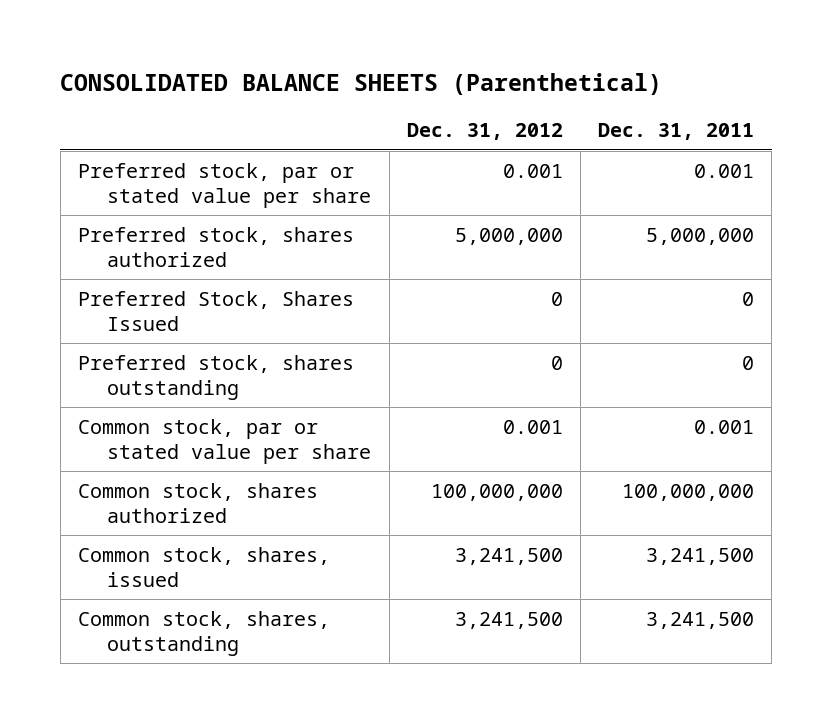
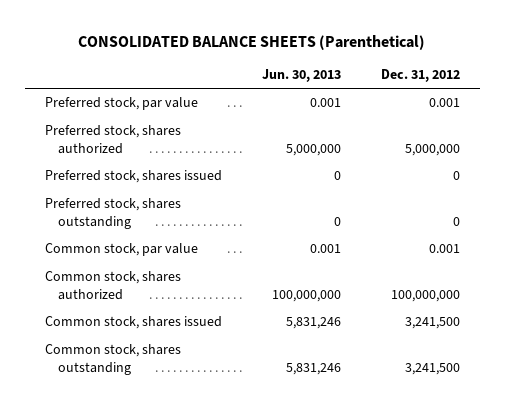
[598,123,755,141] Dec. 31, 2011 -> none
none -> [261,68,341,82] Jun. 30, 2013
[77,162,372,208] Preferred stock, par or stated value per share -> [45,97,199,111] Preferred stock, par value
[77,290,354,331] Preferred Stock, Shares Issued -> [45,170,223,184] Preferred stock, shares issued
[77,418,372,464] Common stock, par or stated value per share -> [45,243,199,257] Common stock, par value
[77,546,330,587] Common stock, shares, issued -> [45,316,223,330] Common stock, shares issued
[77,610,330,656] Common stock, shares, outstanding -> [45,344,182,375] Common stock, shares outstanding

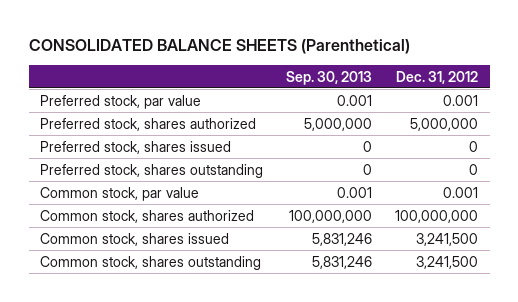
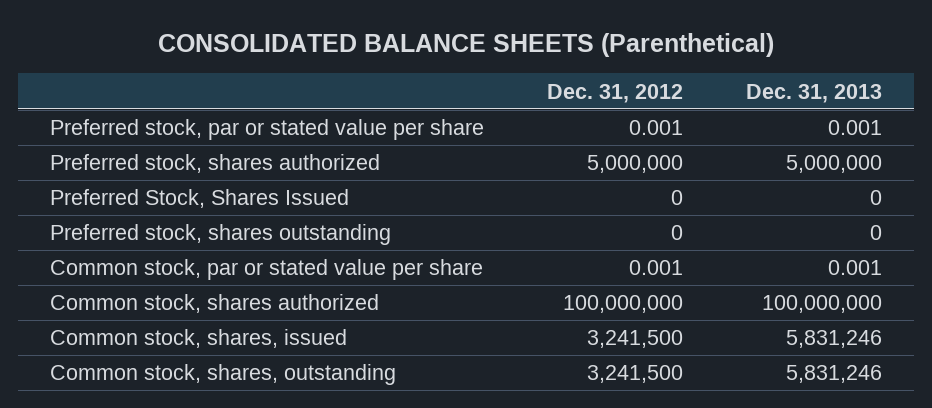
[286,70,373,85] Sep. 30, 2013 -> none
none -> [746,83,883,103] Dec. 31, 2013
[40,94,202,109] Preferred stock, par value -> [49,119,484,141] Preferred stock, par or stated value per share
[40,140,232,154] Preferred stock, shares issued -> [49,189,349,209] Preferred Stock, Shares Issued
[40,186,200,201] Common stock, par value -> [49,259,483,281] Common stock, par or stated value per share
[40,232,230,246] Common stock, shares issued -> [49,329,347,349] Common stock, shares, issued
[40,255,262,270] Common stock, shares outstanding -> [49,364,396,386] Common stock, shares, outstanding

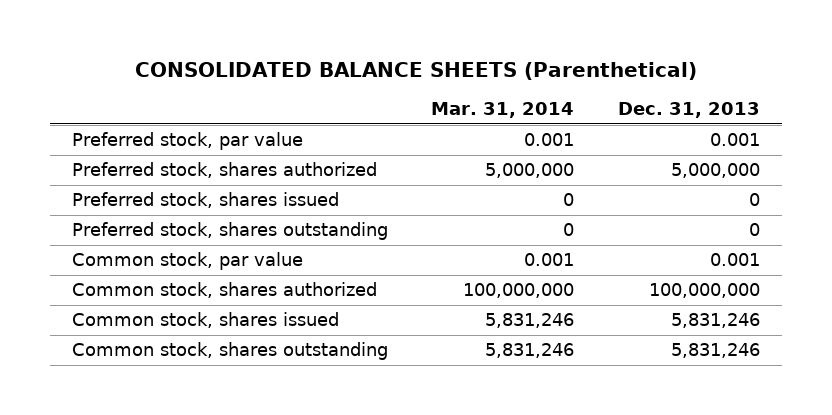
[546,83,683,103] Dec. 31, 2012 -> none
none -> [431,102,575,119] Mar. 31, 2014
[49,119,484,141] Preferred stock, par or stated value per share -> [71,132,303,151] Preferred stock, par value
[49,189,349,209] Preferred Stock, Shares Issued -> [71,192,339,209] Preferred stock, shares issued
[49,259,483,281] Common stock, par or stated value per share -> [71,252,303,271] Common stock, par value
[49,329,347,349] Common stock, shares, issued -> [71,312,339,329] Common stock, shares issued
[49,364,396,386] Common stock, shares, outstanding -> [71,342,388,361] Common stock, shares outstanding

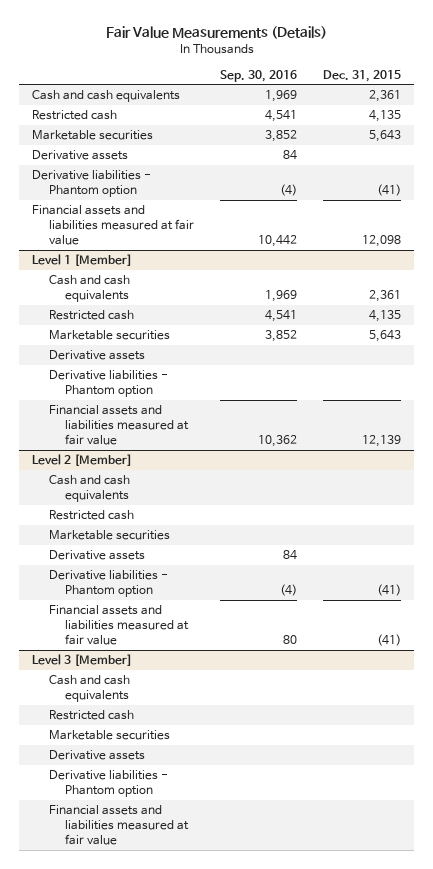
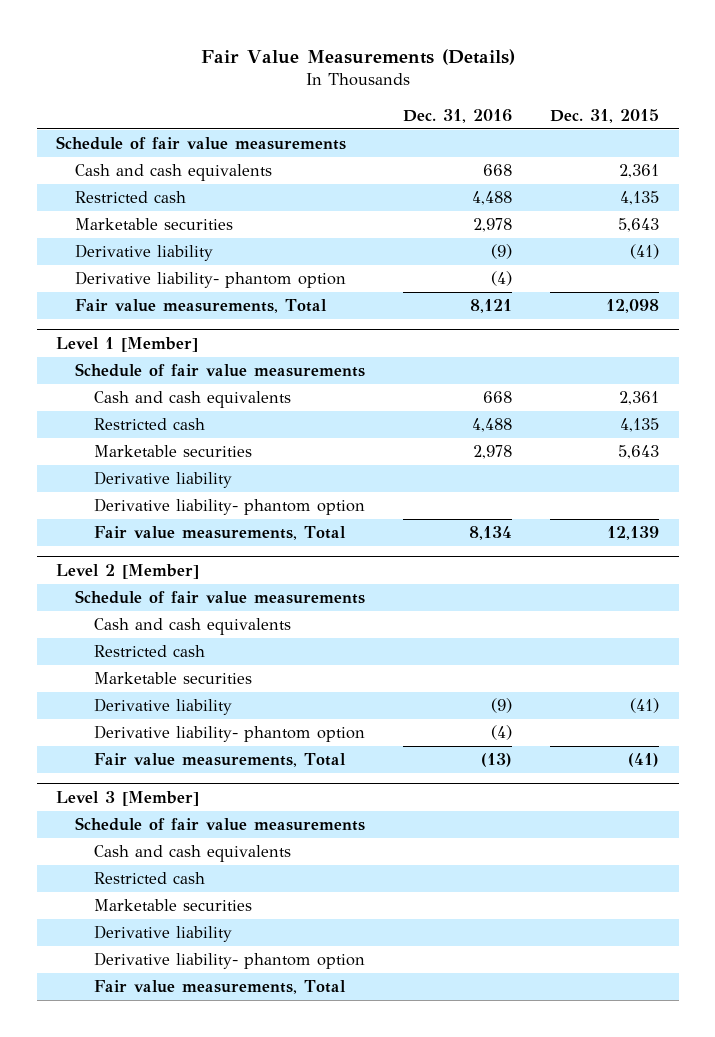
[219,69,297,82] Sep. 30, 2016 -> none
none -> [403,108,513,123] Dec. 31, 2016
none -> [56,136,347,151] Schedule of fair value measurements
[32,150,129,161] Derivative assets -> none
[32,170,152,197] Derivative liabilities - Phantom option -> [74,244,213,262] Derivative liability
none -> [74,271,346,289] Derivative liability- phantom option
[32,205,194,245] Financial assets and liabilities measured at fair value -> [74,299,327,314] Fair value measurements, Total
none -> [74,363,365,378] Schedule of fair value measurements
[48,350,145,361] Derivative assets -> none
[48,370,168,397] Derivative liabilities - Phantom option -> [93,471,232,489] Derivative liability
none -> [93,498,365,516] Derivative liability- phantom option
[48,405,189,445] Financial assets and liabilities measured at fair value -> [93,526,346,541] Fair value measurements, Total
none -> [74,590,365,605] Schedule of fair value measurements
[48,550,145,561] Derivative assets -> none
[48,570,168,597] Derivative liabilities - Phantom option -> [93,698,232,716] Derivative liability
none -> [93,725,365,743] Derivative liability- phantom option
[48,605,189,645] Financial assets and liabilities measured at fair value -> [93,753,346,768] Fair value measurements, Total
none -> [74,817,365,832] Schedule of fair value measurements
[48,750,145,761] Derivative assets -> none
[48,770,168,797] Derivative liabilities - Phantom option -> [93,925,232,943] Derivative liability
none -> [93,952,365,970] Derivative liability- phantom option
[48,805,189,845] Financial assets and liabilities measured at fair value -> [93,980,346,995] Fair value measurements, Total

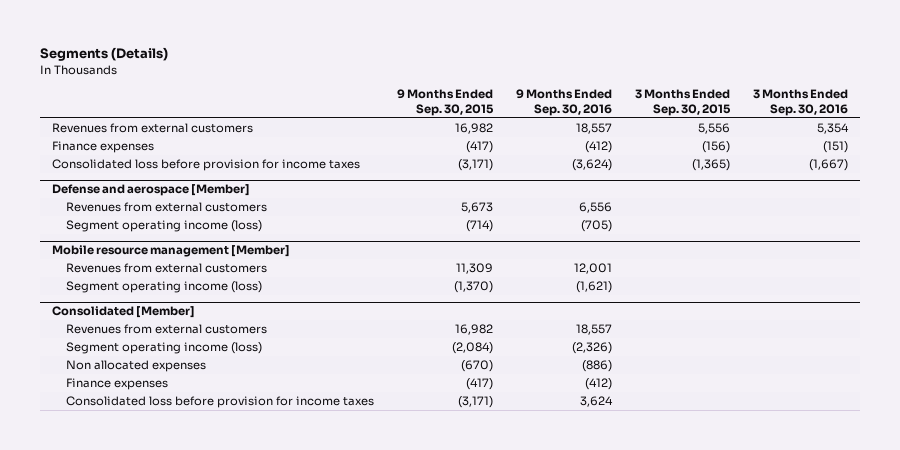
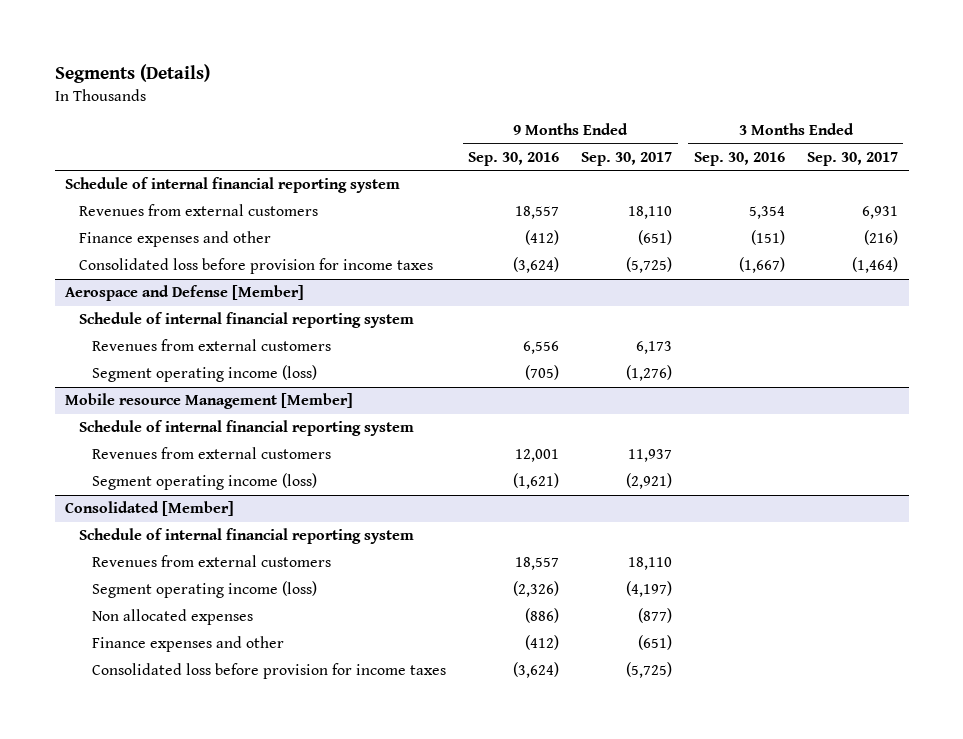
[397,89,495,116] 9 Months Ended Sep. 30, 2015 -> none
[635,89,732,116] 3 Months Ended Sep. 30, 2015 -> none
none -> [581,151,673,166] Sep. 30, 2017
none -> [806,151,898,166] Sep. 30, 2017
none -> [65,177,401,194] Schedule of internal financial reporting system
[51,141,154,154] Finance expenses -> [78,231,271,248] Finance expenses and other
[51,184,250,197] Defense and aerospace [Member] -> [65,285,305,302] Aerospace and Defense [Member]
none -> [78,312,414,329] Schedule of internal financial reporting system
[51,245,290,258] Mobile resource management [Member] -> [65,393,354,410] Mobile resource Management [Member]
none -> [78,420,414,437] Schedule of internal financial reporting system
none -> [78,528,414,545] Schedule of internal financial reporting system
[66,378,169,391] Finance expenses -> [92,636,285,653] Finance expenses and other
[580,396,614,408] 3,624 -> [513,662,560,679] (3,624)

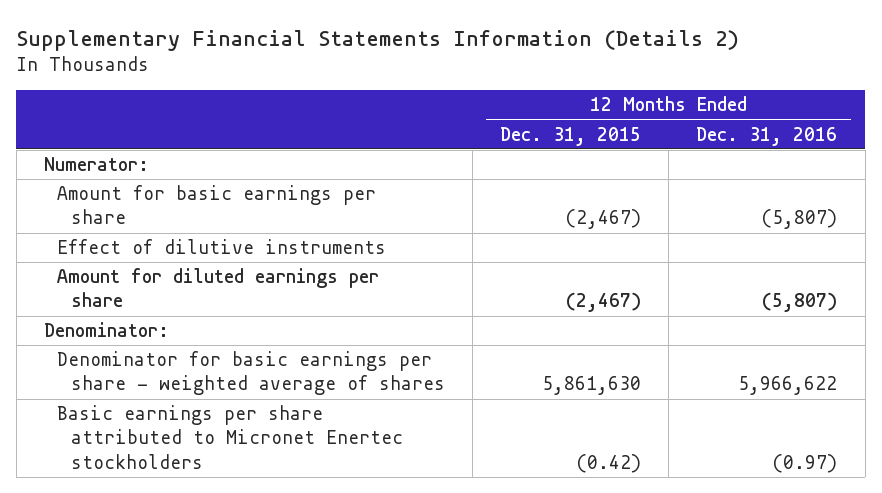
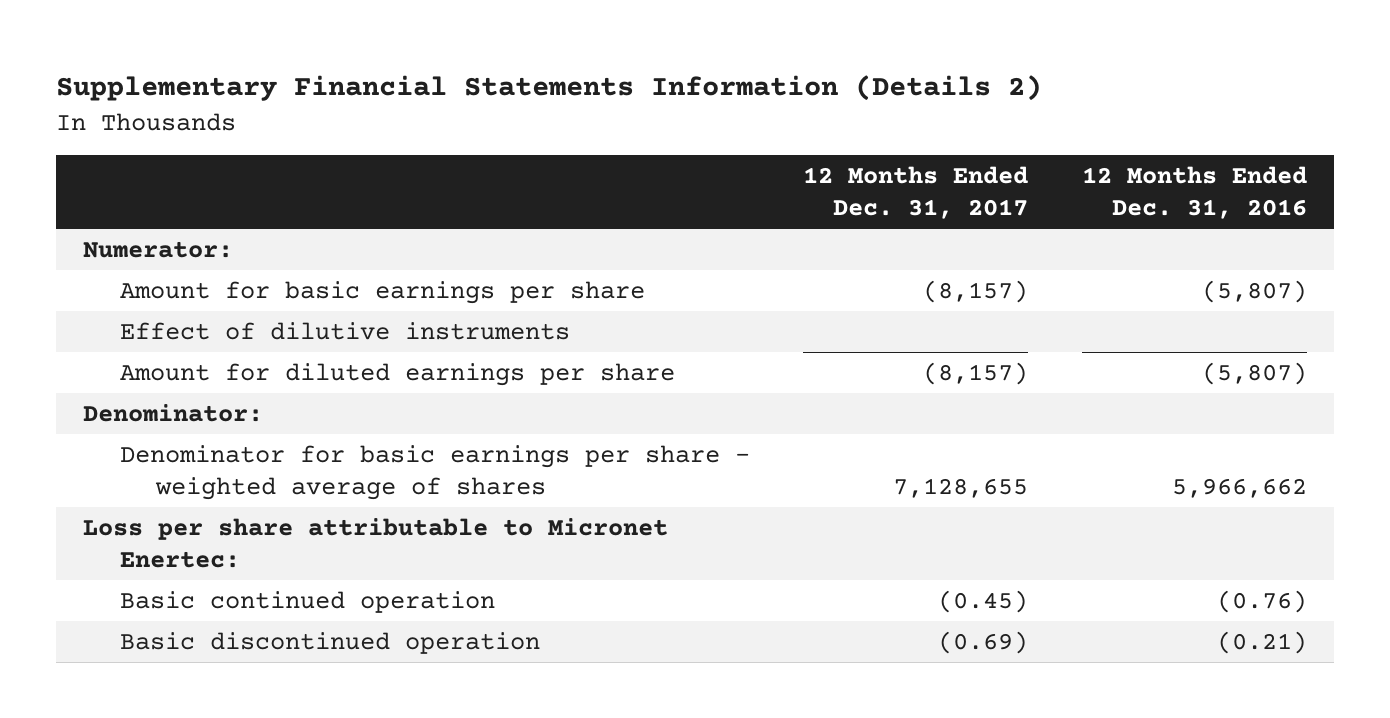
[499,126,641,146] Dec. 31, 2015 -> none
none -> [803,165,1029,219] 12 Months Ended Dec. 31, 2017
[57,405,403,469] Basic earnings per share attributed to Micronet Enertec stockholders -> none
[738,376,838,396] 5,966,622 -> [1172,478,1308,499] 5,966,662
none -> [82,517,668,569] Loss per share attributable to Micronet Enertec:
none -> [119,590,495,613] Basic continued operation
none -> [119,631,540,654] Basic discontinued operation

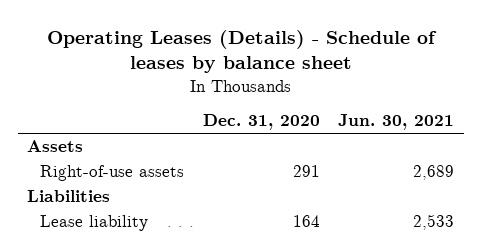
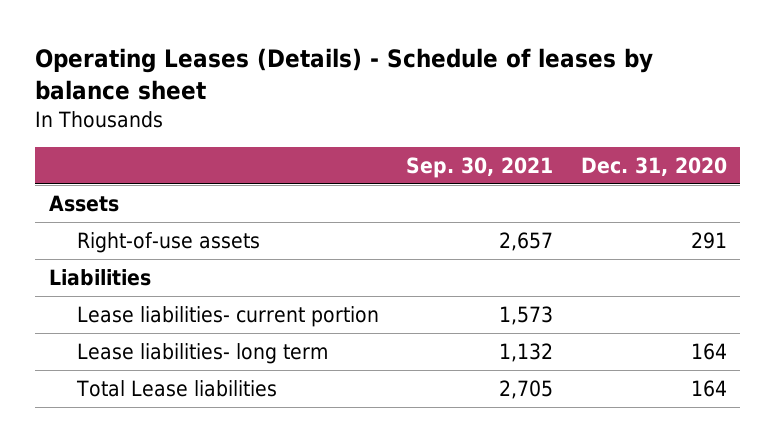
[338,114,455,131] Jun. 30, 2021 -> none
none -> [406,156,554,178] Sep. 30, 2021
none -> [76,305,379,327] Lease liabilities- current portion
[40,215,149,232] Lease liability -> [76,342,328,364] Lease liabilities- long term
none -> [75,379,277,397] Total Lease liabilities

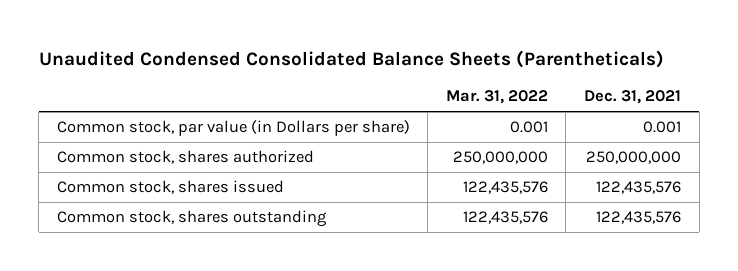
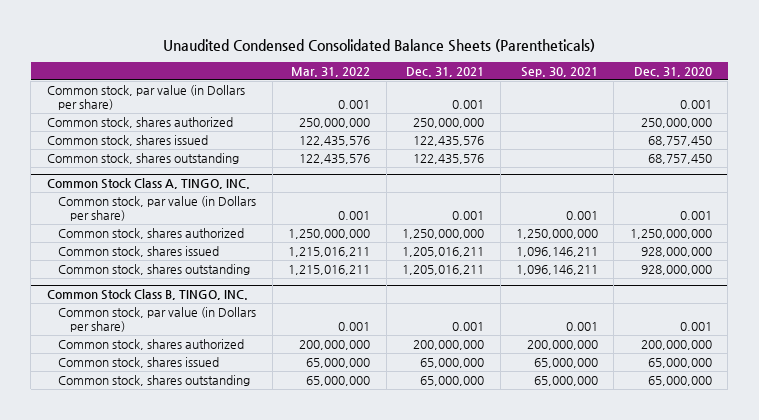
none -> [521,67,599,78] Sep. 30, 2021
none -> [633,67,712,78] Dec. 31, 2020
none -> [46,178,250,190] Common Stock Class A, TINGO, INC.
none -> [58,196,257,222] Common stock, par value (in Dollars per share)
none -> [58,228,245,240] Common stock, shares authorized
none -> [58,246,220,258] Common stock, shares issued
none -> [58,264,251,276] Common stock, shares outstanding
none -> [46,289,248,301] Common Stock Class B, TINGO, INC.
none -> [58,307,257,333] Common stock, par value (in Dollars per share)
none -> [58,339,245,351] Common stock, shares authorized
none -> [58,357,220,369] Common stock, shares issued
none -> [58,375,251,387] Common stock, shares outstanding

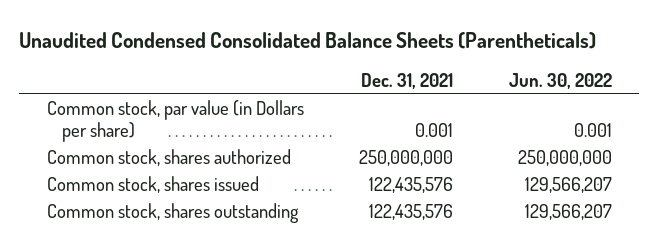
[291,67,371,78] Mar. 31, 2022 -> none
[521,67,599,78] Sep. 30, 2021 -> none
[633,67,712,78] Dec. 31, 2020 -> none
none -> [508,72,612,89] Jun. 30, 2022
[46,178,250,190] Common Stock Class A, TINGO, INC. -> none
[58,196,257,222] Common stock, par value (in Dollars per share) -> none
[58,228,245,240] Common stock, shares authorized -> none
[58,246,220,258] Common stock, shares issued -> none
[58,264,251,276] Common stock, shares outstanding -> none
[46,289,248,301] Common Stock Class B, TINGO, INC. -> none
[58,307,257,333] Common stock, par value (in Dollars per share) -> none
[58,339,245,351] Common stock, shares authorized -> none
[58,357,220,369] Common stock, shares issued -> none
[58,375,251,387] Common stock, shares outstanding -> none

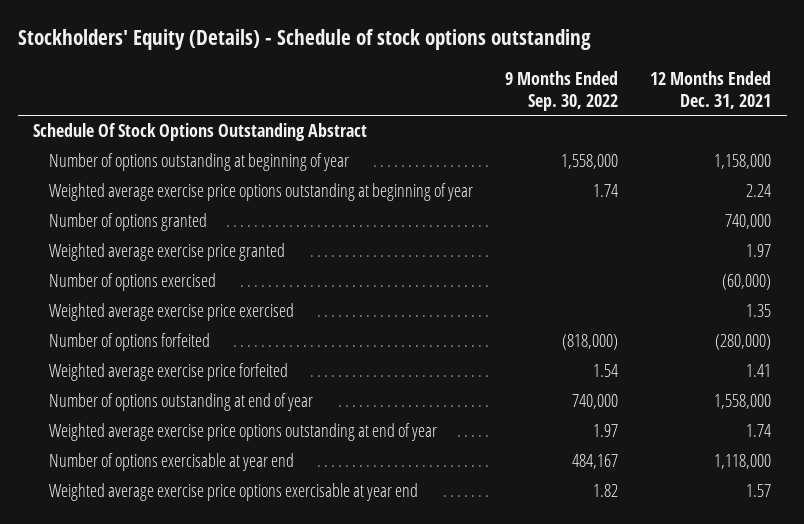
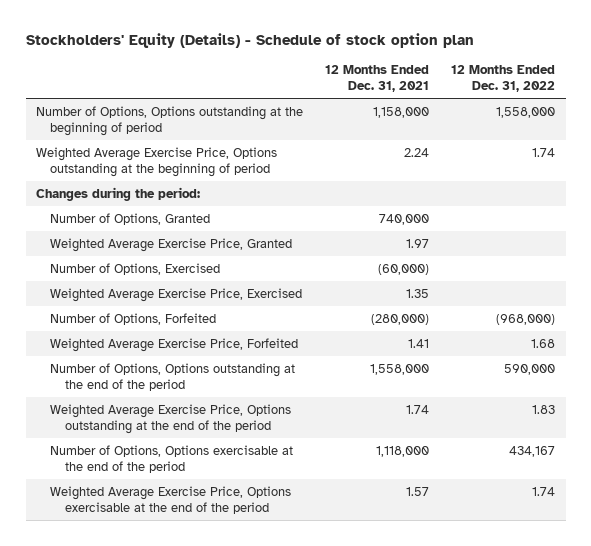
[17,29,591,51] Stockholders' Equity (Details) - Schedule of stock options outstanding -> [25,33,474,49] Stockholders' Equity (Details) - Schedule of stock option plan
[504,70,618,112] 9 Months Ended Sep. 30, 2022 -> none
none -> [450,65,555,93] 12 Months Ended Dec. 31, 2022
[33,123,368,142] Schedule Of Stock Options Outstanding Abstract -> none
[49,153,350,172] Number of options outstanding at beginning of year -> [36,105,304,136] Number of Options, Options outstanding at the beginning of period
[49,183,474,202] Weighted average exercise price options outstanding at beginning of year -> [36,146,278,177] Weighted Average Exercise Price, Options outstanding at the beginning of period
none -> [36,186,201,201] Changes during the period:
[49,213,208,232] Number of options granted -> [50,212,211,225] Number of Options, Granted
[49,243,286,262] Weighted average exercise price granted -> [50,237,293,252] Weighted Average Exercise Price, Granted
[49,273,217,292] Number of options exercised -> [50,262,221,275] Number of Options, Exercised
[49,303,295,322] Weighted average exercise price exercised -> [50,287,303,302] Weighted Average Exercise Price, Exercised
[49,333,211,352] Number of options forfeited -> [50,312,217,325] Number of Options, Forfeited
[49,363,289,382] Weighted average exercise price forfeited -> [50,337,299,352] Weighted Average Exercise Price, Forfeited
[49,393,314,412] Number of options outstanding at end of year -> [50,362,296,391] Number of Options, Options outstanding at the end of the period
[49,423,438,442] Weighted average exercise price options outstanding at end of year -> [50,403,292,434] Weighted Average Exercise Price, Options outstanding at the end of the period
[49,453,295,472] Number of options exercisable at year end -> [50,444,294,473] Number of Options, Options exercisable at the end of the period
[49,483,419,502] Weighted average exercise price options exercisable at year end -> [50,485,292,514] Weighted Average Exercise Price, Options exercisable at the end of the period

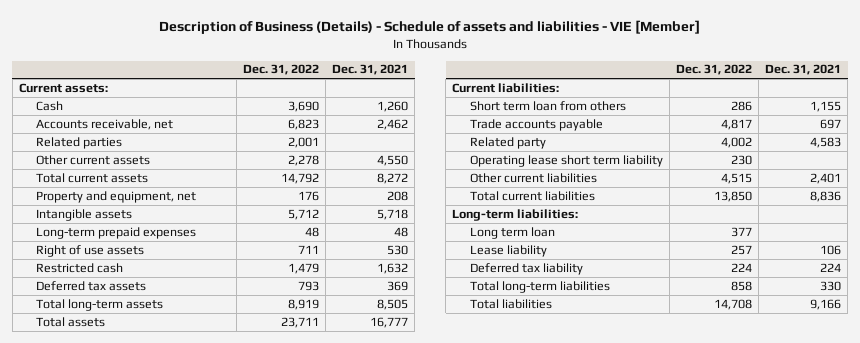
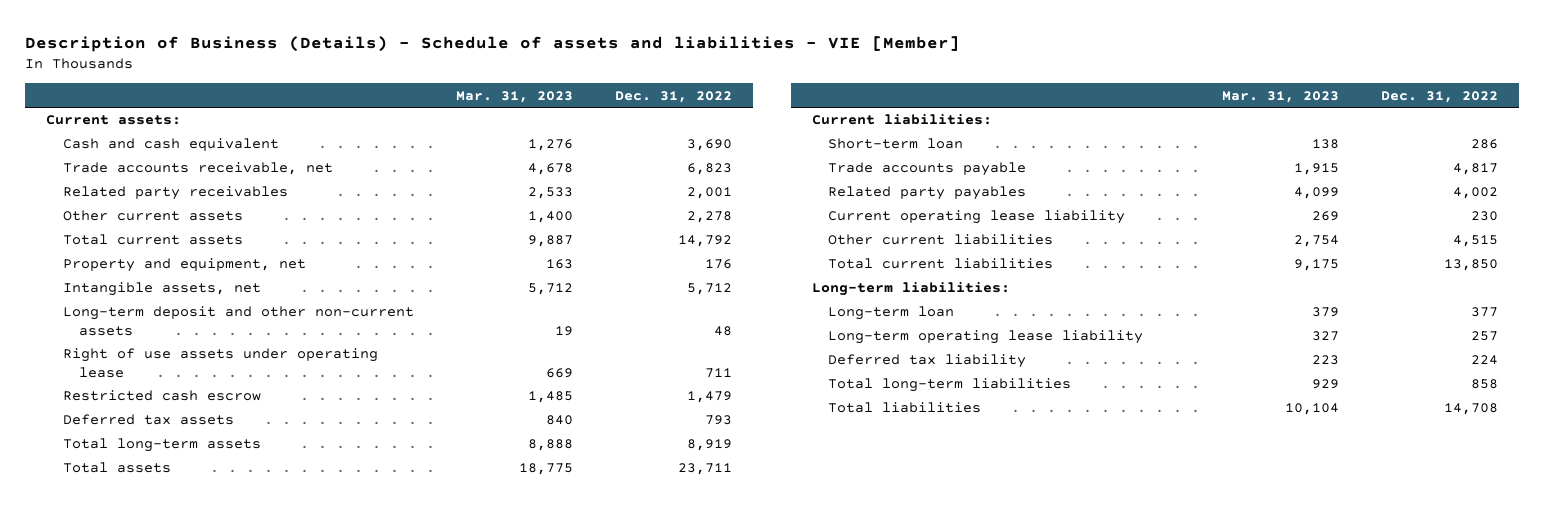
[331,64,408,76] Dec. 31, 2021 -> none
none -> [455,90,573,103] Mar. 31, 2023
[36,136,123,149] Related parties -> none
[36,100,64,111] Cash -> [62,138,279,152] Cash and cash equivalent
[36,118,174,130] Accounts receivable, net -> [62,162,333,176] Trade accounts receivable, net
none -> [62,186,288,201] Related party receivables
[36,208,133,221] Intangible assets -> [62,282,261,297] Intangible assets, net
[36,226,197,239] Long-term prepaid expenses -> [62,306,414,336] Long-term deposit and other non-current assets
[36,244,145,257] Right of use assets -> [62,348,378,378] Right of use assets under operating lease
[36,262,124,273] Restricted cash -> [62,390,261,402] Restricted cash escrow
[469,100,626,111] Short term loan from others -> [828,138,964,150] Short-term loan
[469,136,546,149] Related party -> [828,186,1027,201] Related party payables
[469,154,663,167] Operating lease short term liability -> [828,210,1126,225] Current operating lease liability
[469,226,555,239] Long term loan -> [828,306,955,321] Long-term loan
[469,244,547,257] Lease liability -> [828,330,1144,345] Long-term operating lease liability

